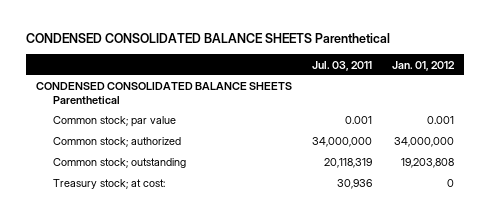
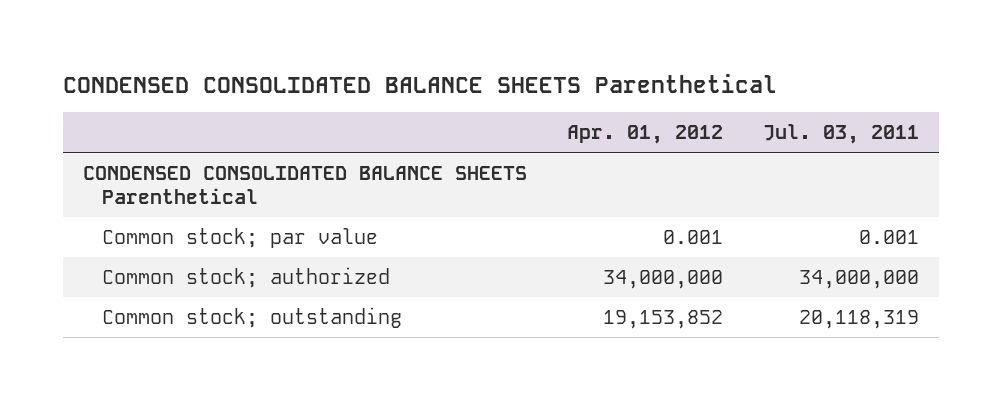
[391,60,455,71] Jan. 01, 2012 -> none
none -> [566,125,723,145] Apr. 01, 2012
[53,179,166,190] Treasury stock; at cost: -> none

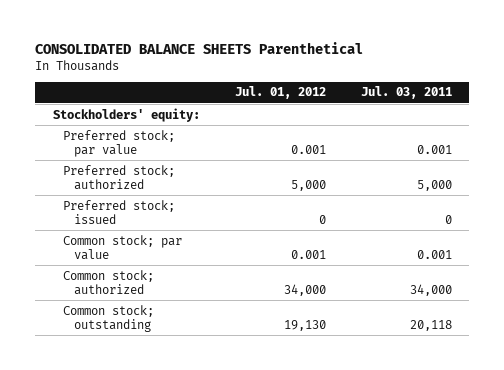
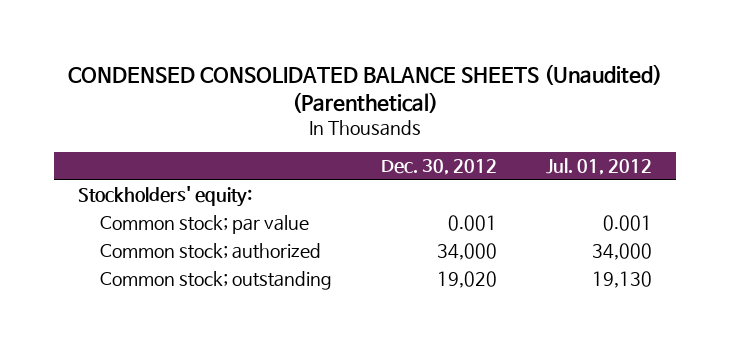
[34,41,363,54] CONSOLIDATED BALANCE SHEETS Parenthetical -> [67,63,662,113] CONDENSED CONSOLIDATED BALANCE SHEETS (Unaudited) (Parenthetical)
[360,86,452,100] Jul. 03, 2011 -> none
none -> [380,159,497,176] Dec. 30, 2012
[63,129,176,157] Preferred stock; par value -> none
[63,164,176,190] Preferred stock; authorized -> none
[63,199,176,224] Preferred stock; issued -> none

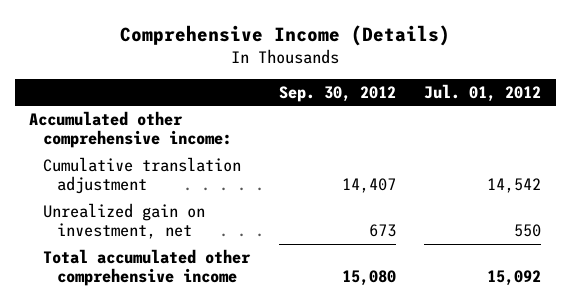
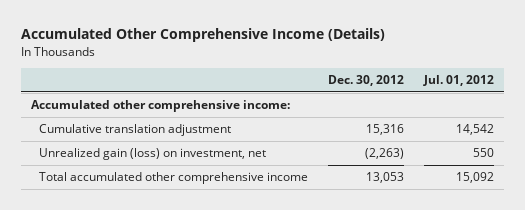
[120,24,451,46] Comprehensive Income (Details) -> [20,28,385,43] Accumulated Other Comprehensive Income (Details)
[278,86,396,103] Sep. 30, 2012 -> none
none -> [328,74,405,86] Dec. 30, 2012
[42,202,205,240] Unrealized gain on investment, net -> [39,148,267,161] Unrealized gain (loss) on investment, net

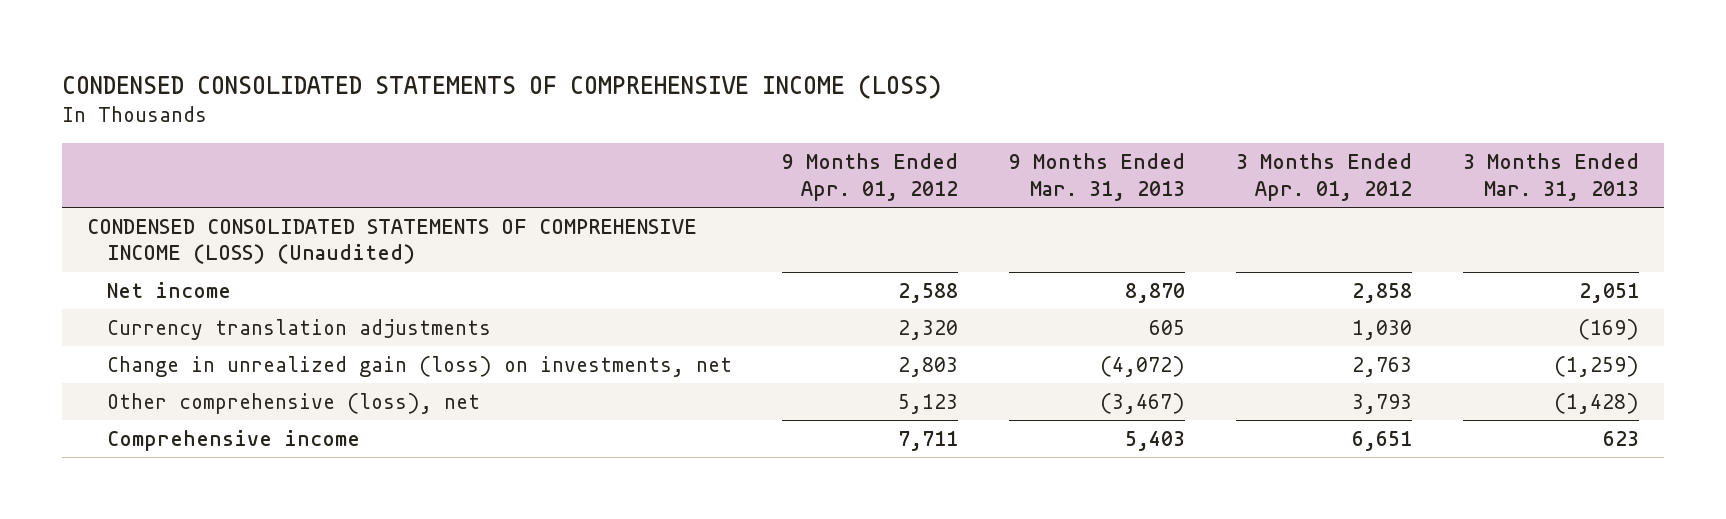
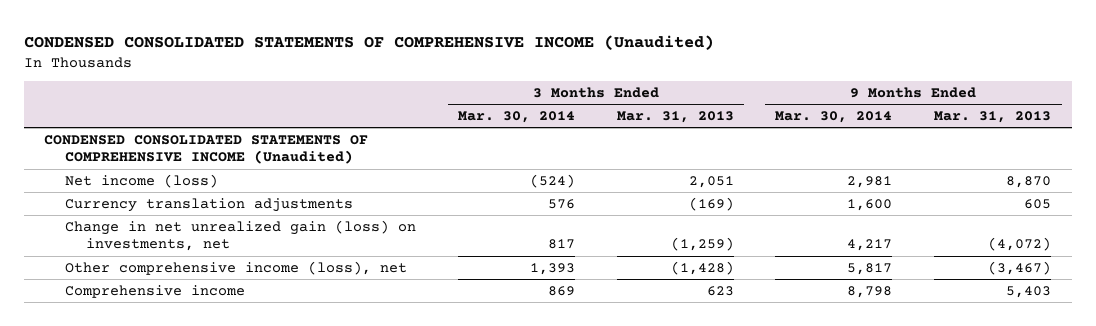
[61,75,941,100] CONDENSED CONSOLIDATED STATEMENTS OF COMPREHENSIVE INCOME (LOSS) -> [23,34,714,50] CONDENSED CONSOLIDATED STATEMENTS OF COMPREHENSIVE INCOME (Unaudited)
[782,153,959,201] 9 Months Ended Apr. 01, 2012 -> none
[1235,153,1412,201] 3 Months Ended Apr. 01, 2012 -> none
none -> [458,110,576,123] Mar. 30, 2014
none -> [775,110,893,123] Mar. 30, 2014
[87,218,698,265] CONDENSED CONSOLIDATED STATEMENTS OF COMPREHENSIVE INCOME (LOSS) (Unaudited) -> [44,134,369,165] CONDENSED CONSOLIDATED STATEMENTS OF COMPREHENSIVE INCOME (Unaudited)
[106,281,231,298] Net income -> [65,173,219,188] Net income (loss)
[106,355,732,377] Change in unrealized gain (loss) on investments, net -> [65,219,417,252] Change in net unrealized gain (loss) on investments, net
[106,392,480,414] Other comprehensive (loss), net -> [65,260,408,275] Other comprehensive income (loss), net

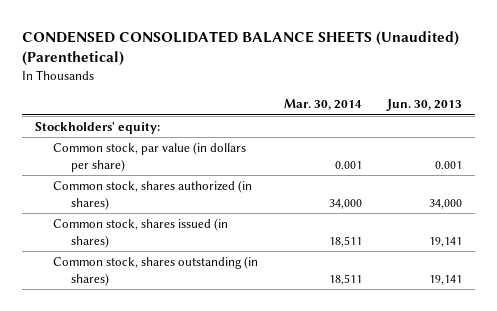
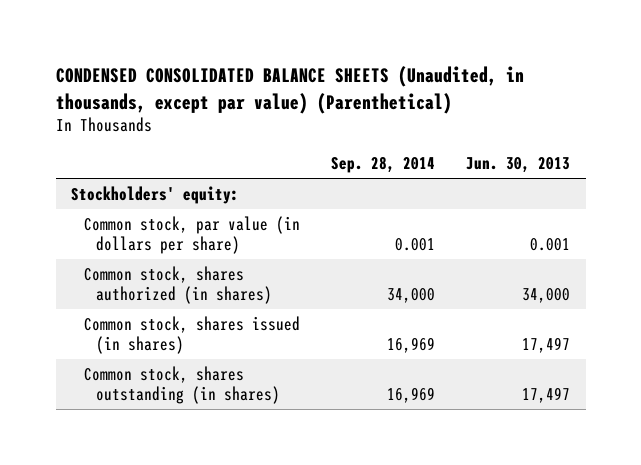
[21,31,459,67] CONDENSED CONSOLIDATED BALANCE SHEETS (Unaudited) (Parenthetical) -> [55,66,524,114] CONDENSED CONSOLIDATED BALANCE SHEETS (Unaudited, in thousands, except par value) (Parenthetical)
[283,99,362,111] Mar. 30, 2014 -> none
none -> [330,156,435,174] Sep. 28, 2014
[429,236,463,247] 19,141 -> [522,337,571,354] 17,497
[429,274,463,285] 19,141 -> [522,387,571,404] 17,497

